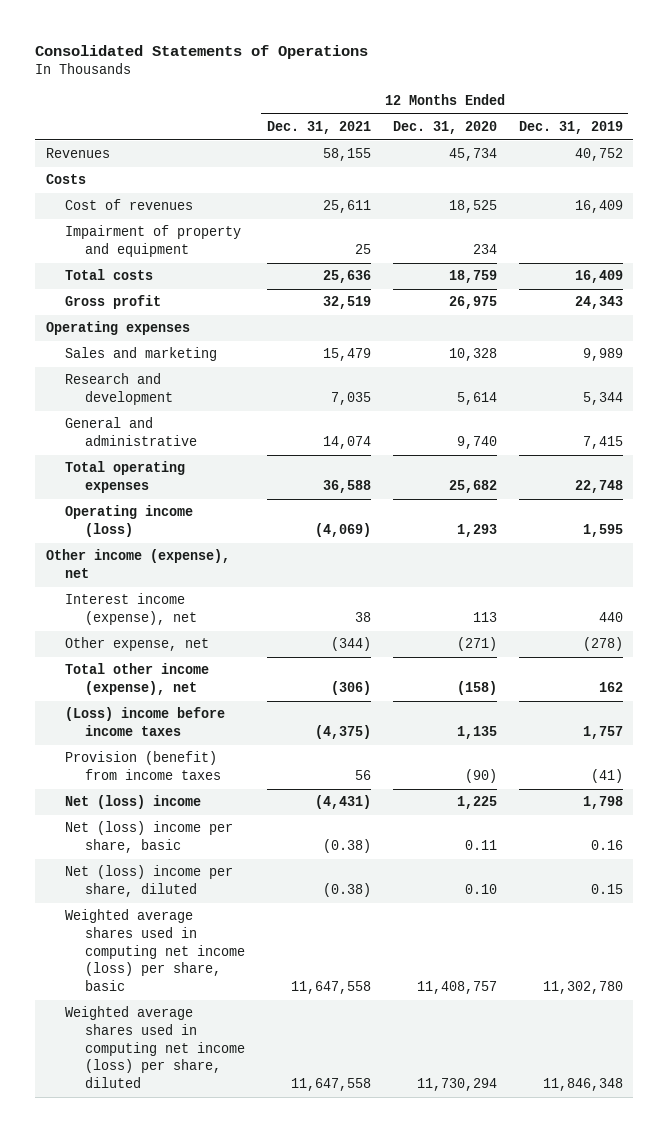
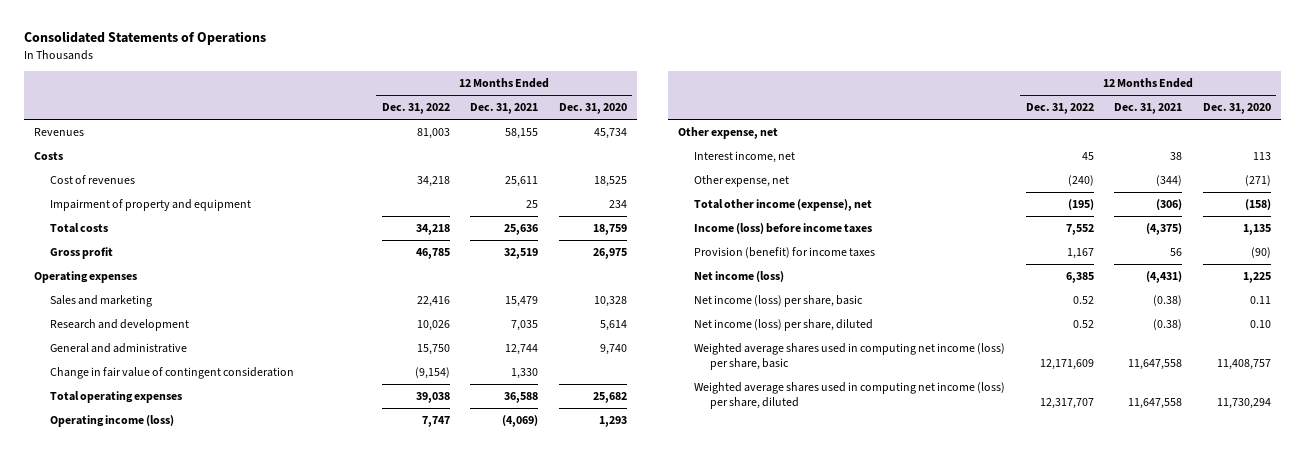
[518,121,623,135] Dec. 31, 2019 -> none
none -> [381,103,450,115] Dec. 31, 2022
[322,436,371,450] 14,074 -> [505,344,539,356] 12,744
none -> [49,367,294,380] Change in fair value of contingent consideration
[45,549,230,579] Other income (expense), net -> [677,127,778,140] Other expense, net
[65,593,198,626] Interest income (expense), net -> [693,151,795,164] Interest income, net
[65,707,226,737] (Loss) income before income taxes -> [693,223,872,235] Income (loss) before income taxes
[65,751,222,781] Provision (benefit) from income taxes -> [693,247,875,259] Provision (benefit) for income taxes
[65,795,202,810] Net (loss) income -> [693,271,784,283] Net income (loss)
[65,821,234,854] Net (loss) income per share, basic -> [693,295,863,308] Net income (loss) per share, basic
[65,865,234,898] Net (loss) income per share, diluted -> [693,319,873,332] Net income (loss) per share, diluted

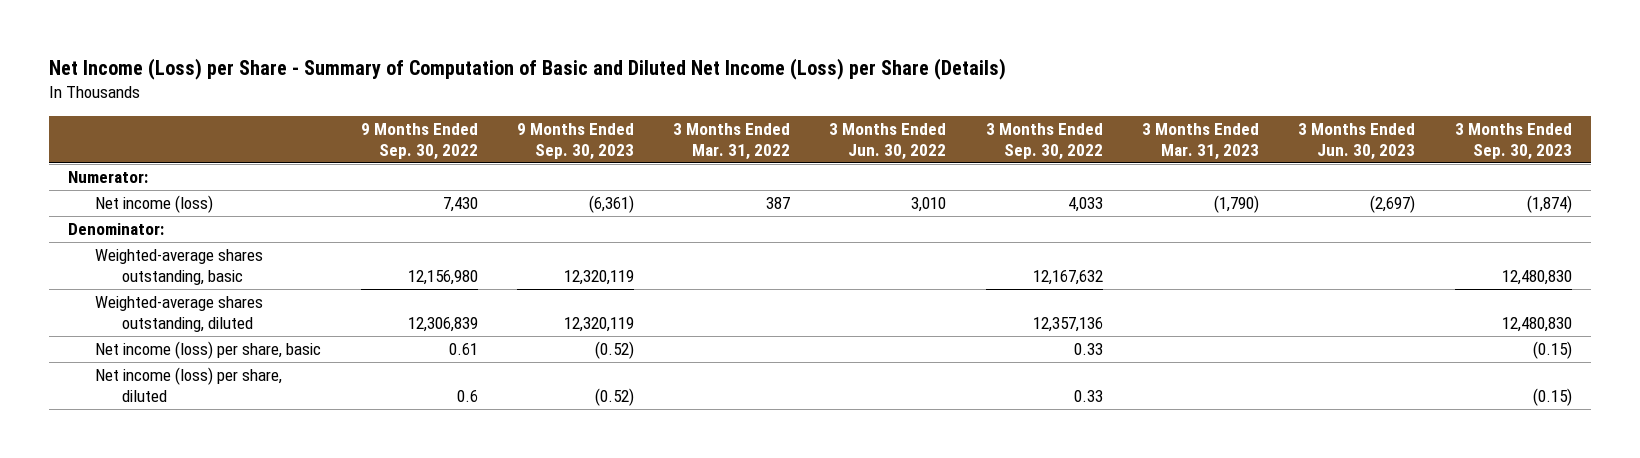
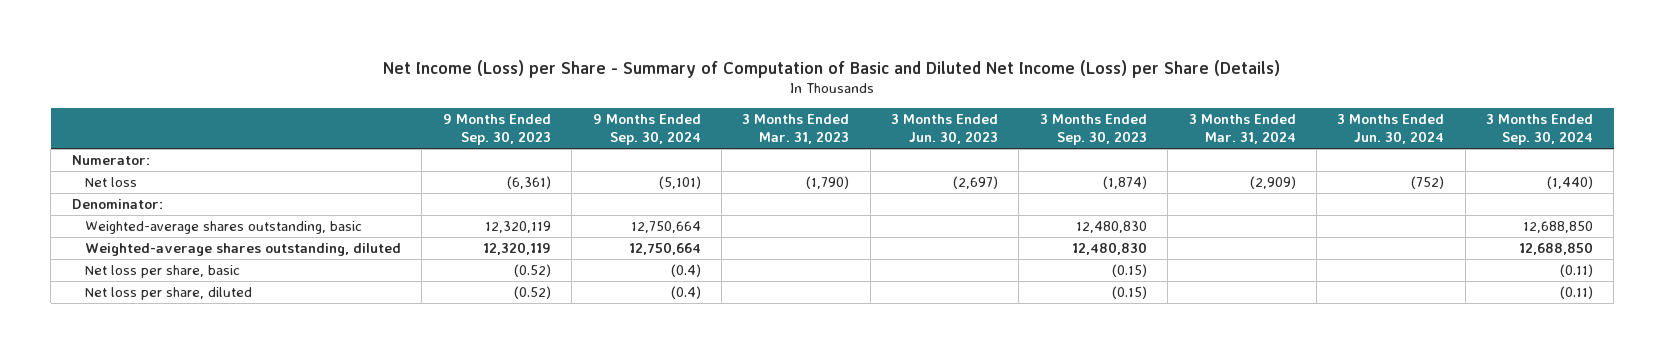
[360,122,478,161] 9 Months Ended Sep. 30, 2022 -> none
[673,122,791,161] 3 Months Ended Mar. 31, 2022 -> none
[829,122,947,161] 3 Months Ended Jun. 30, 2022 -> none
[985,122,1103,161] 3 Months Ended Sep. 30, 2022 -> none
none -> [592,114,701,146] 9 Months Ended Sep. 30, 2024
none -> [1188,114,1296,145] 3 Months Ended Mar. 31, 2024
none -> [1337,114,1445,145] 3 Months Ended Jun. 30, 2024
none -> [1486,114,1594,146] 3 Months Ended Sep. 30, 2024
[95,195,214,214] Net income (loss) -> [85,177,138,188] Net loss
[95,341,322,360] Net income (loss) per share, basic -> [85,265,241,279] Net loss per share, basic
[95,367,283,403] Net income (loss) per share, diluted -> [85,287,253,301] Net loss per share, diluted

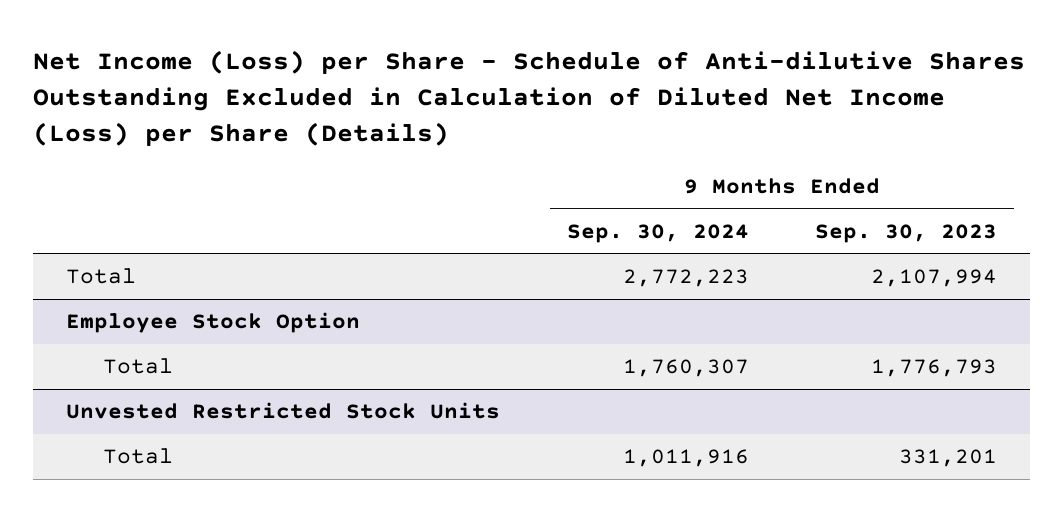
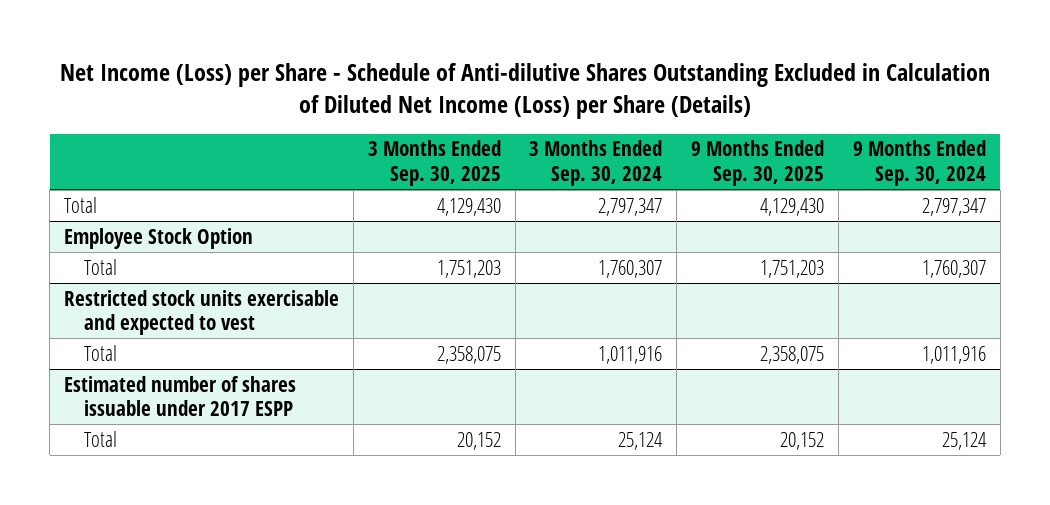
[815,223,998,243] Sep. 30, 2023 -> none
none -> [367,140,501,186] 3 Months Ended Sep. 30, 2025
none -> [529,140,663,186] 3 Months Ended Sep. 30, 2024
none -> [691,140,825,186] 9 Months Ended Sep. 30, 2025
[622,269,749,288] 2,772,223 -> [922,197,987,216] 2,797,347
[66,402,501,420] Unvested Restricted Stock Units -> [63,289,339,336] Restricted stock units exercisable and expected to vest
none -> [63,375,296,417] Estimated number of shares issuable under 2017 ESPP
none -> [83,430,117,447] Total

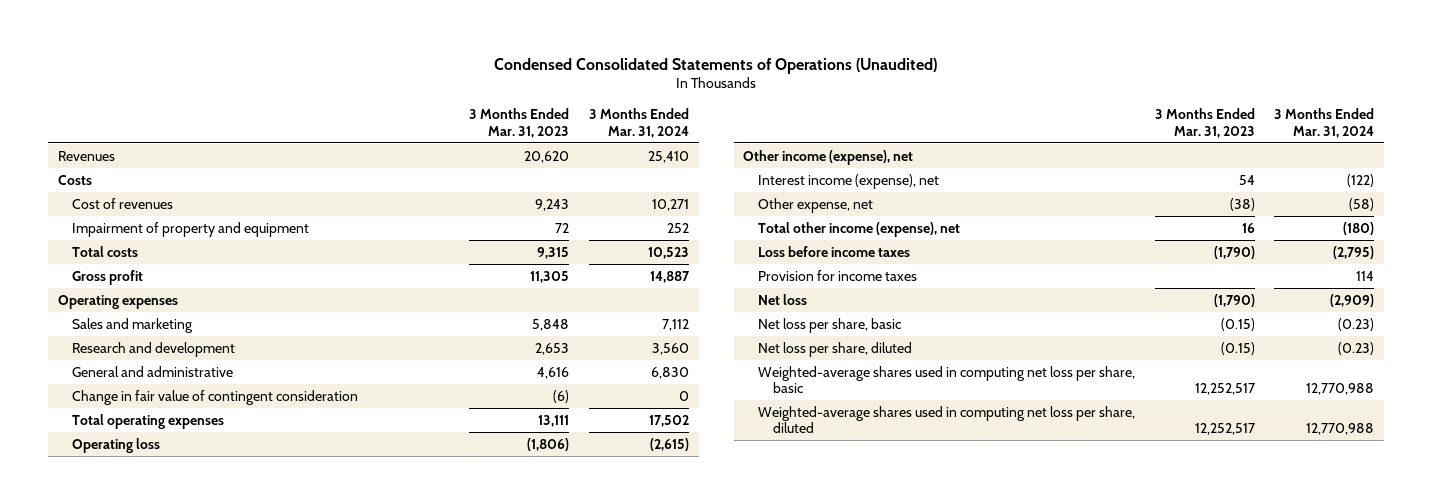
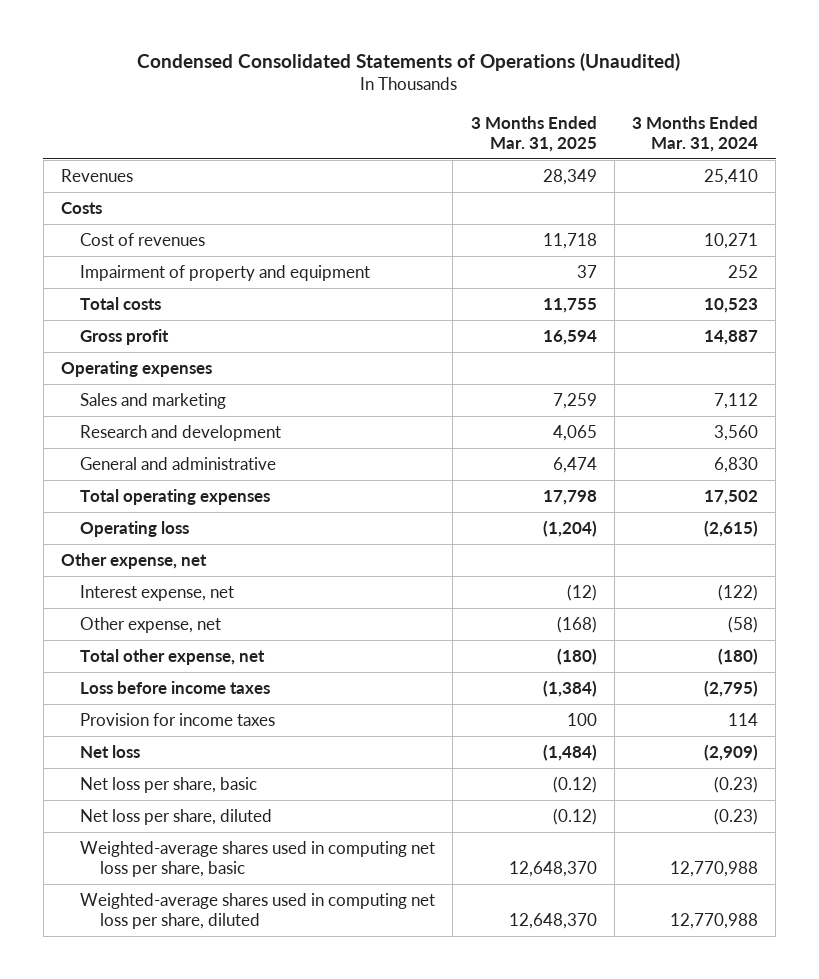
[469,108,570,138] 3 Months Ended Mar. 31, 2023 -> none
none -> [470,115,597,152] 3 Months Ended Mar. 31, 2025
[72,390,359,406] Change in fair value of contingent consideration -> none
[743,150,914,166] Other income (expense), net -> [60,552,207,569] Other expense, net
[758,174,940,190] Interest income (expense), net -> [80,584,235,601] Interest expense, net
[758,222,961,238] Total other income (expense), net -> [80,648,266,665] Total other expense, net

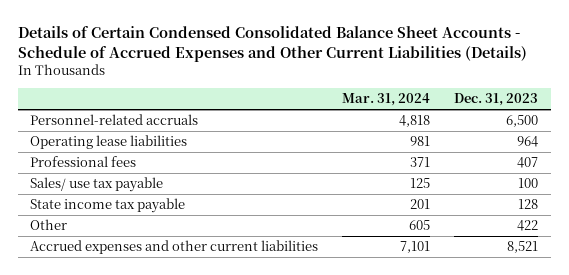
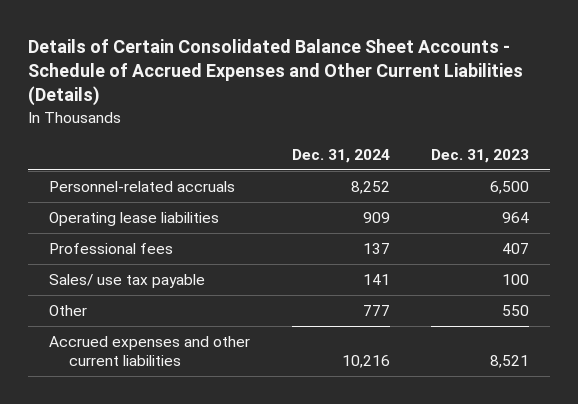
[17,25,527,62] Details of Certain Condensed Consolidated Balance Sheet Accounts - Schedule of Accrued Expenses and Other Current Liabilities (Details) -> [28,38,524,107] Details of Certain Consolidated Balance Sheet Accounts - Schedule of Accrued Expenses and Other Current Liabilities (Details)
[342,93,431,107] Mar. 31, 2024 -> none
none -> [291,148,390,163] Dec. 31, 2024
[30,198,186,214] State income tax payable -> none
[517,220,539,232] 422 -> [502,305,530,317] 550

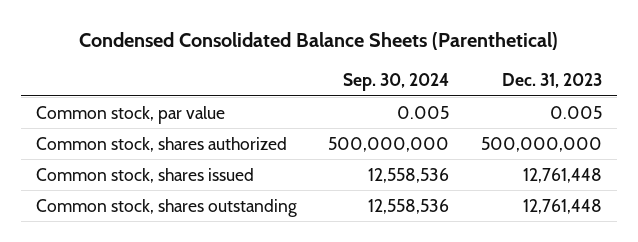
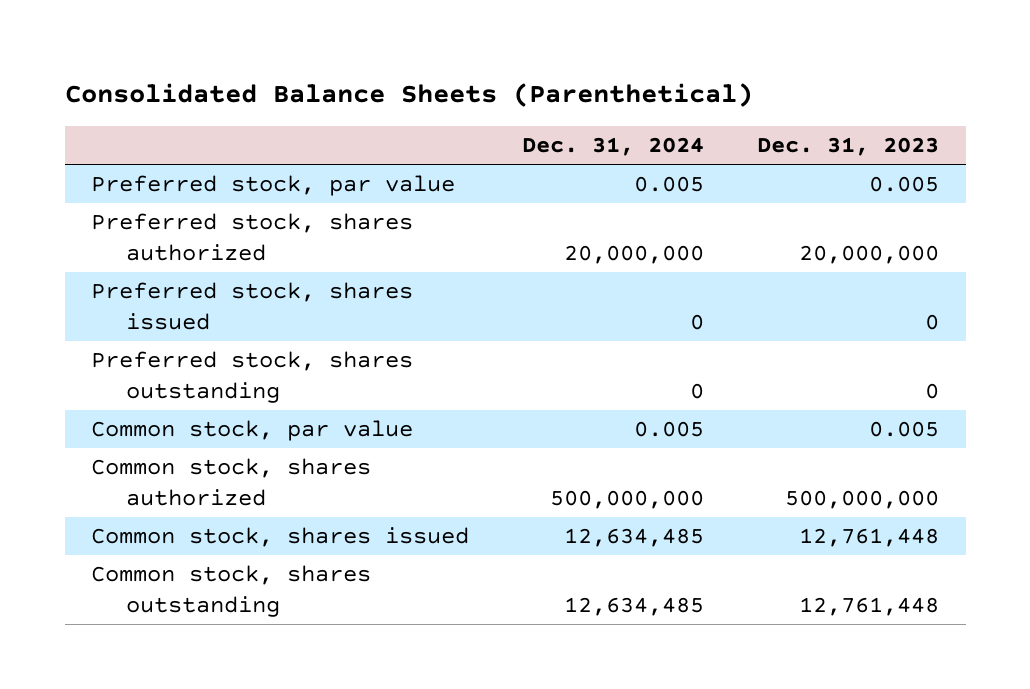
[78,32,558,51] Condensed Consolidated Balance Sheets (Parenthetical) -> [64,82,753,107] Consolidated Balance Sheets (Parenthetical)
[343,73,450,92] Sep. 30, 2024 -> none
none -> [522,137,705,157] Dec. 31, 2024
none -> [91,175,456,197] Preferred stock, par value
none -> [91,213,414,262] Preferred stock, shares authorized
none -> [91,282,414,331] Preferred stock, shares issued
none -> [91,351,414,404] Preferred stock, shares outstanding

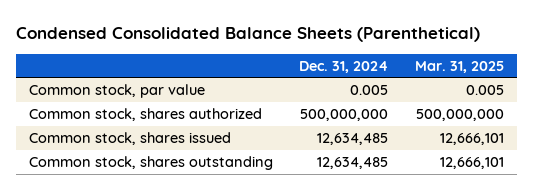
[64,82,753,107] Consolidated Balance Sheets (Parenthetical) -> [16,26,481,42] Condensed Consolidated Balance Sheets (Parenthetical)
[757,137,940,157] Dec. 31, 2023 -> none
none -> [414,60,504,73] Mar. 31, 2025
[91,175,456,197] Preferred stock, par value -> none
[91,213,414,262] Preferred stock, shares authorized -> none
[91,282,414,331] Preferred stock, shares issued -> none
[91,351,414,404] Preferred stock, shares outstanding -> none

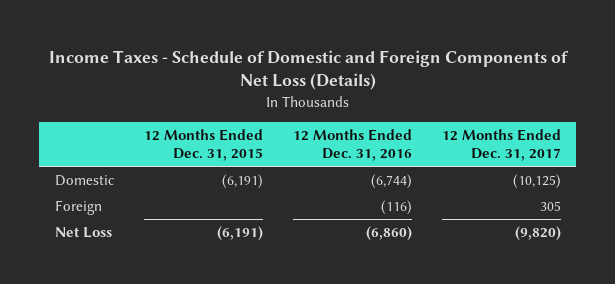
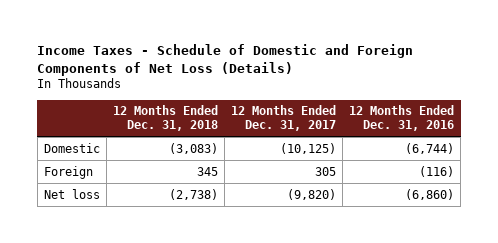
[143,128,263,162] 12 Months Ended Dec. 31, 2015 -> none
none -> [113,105,219,132] 12 Months Ended Dec. 31, 2018
[54,226,112,238] Net Loss -> [43,188,100,199] Net loss

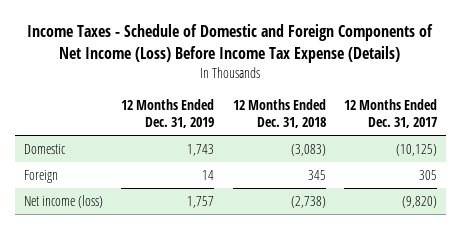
[37,44,414,76] Income Taxes - Schedule of Domestic and Foreign Components of Net Loss (Details) -> [27,23,434,63] Income Taxes - Schedule of Domestic and Foreign Components of Net Income (Loss) Before Income Tax Expense (Details)
[349,105,455,132] 12 Months Ended Dec. 31, 2016 -> none
none -> [121,98,215,129] 12 Months Ended Dec. 31, 2019
[43,188,100,199] Net loss -> [24,194,104,208] Net income (loss)

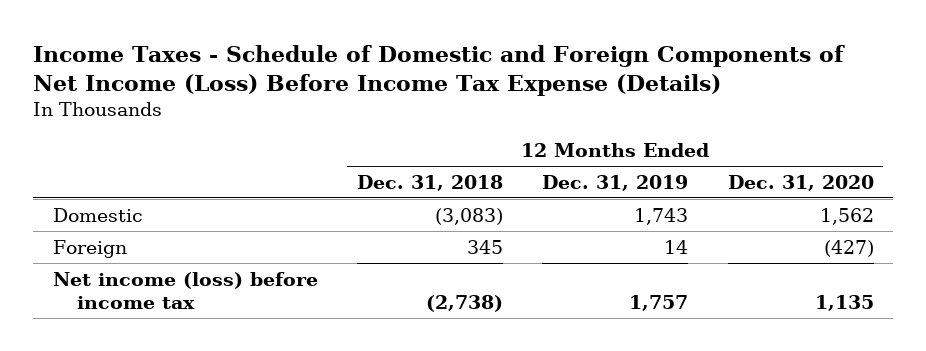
[343,98,437,129] 12 Months Ended Dec. 31, 2017 -> none
none -> [727,174,874,191] Dec. 31, 2020
[24,194,104,208] Net income (loss) -> [52,271,318,309] Net income (loss) before income tax

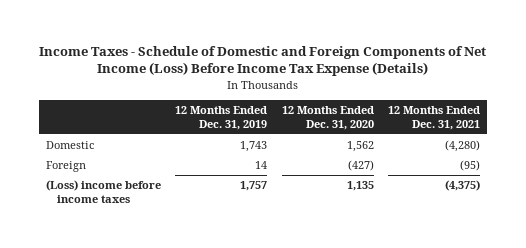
[357,174,504,191] Dec. 31, 2018 -> none
none -> [387,105,480,130] 12 Months Ended Dec. 31, 2021
[52,271,318,309] Net income (loss) before income tax -> [45,179,161,204] (Loss) income before income taxes

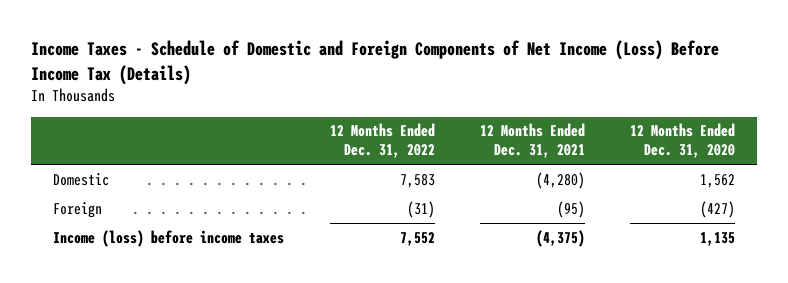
[38,46,486,77] Income Taxes - Schedule of Domestic and Foreign Components of Net Income (Loss) Before Income Tax Expense (Details) -> [30,40,719,85] Income Taxes - Schedule of Domestic and Foreign Components of Net Income (Loss) Before Income Tax (Details)
[175,105,268,130] 12 Months Ended Dec. 31, 2019 -> none
none -> [329,123,435,159] 12 Months Ended Dec. 31, 2022
[45,179,161,204] (Loss) income before income taxes -> [53,229,285,247] Income (loss) before income taxes

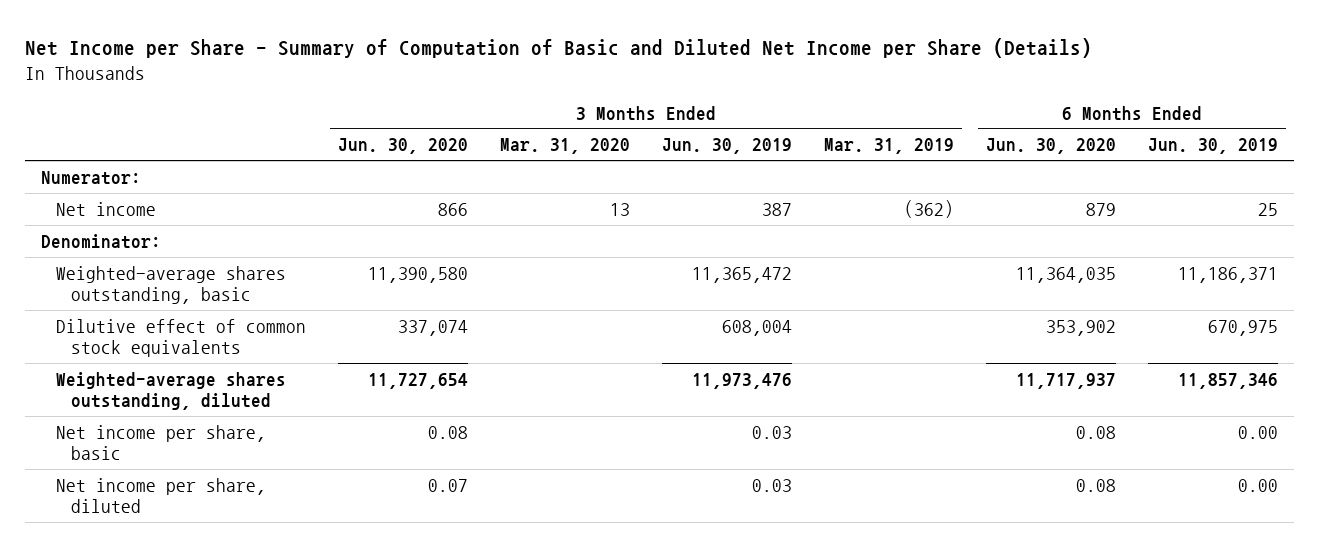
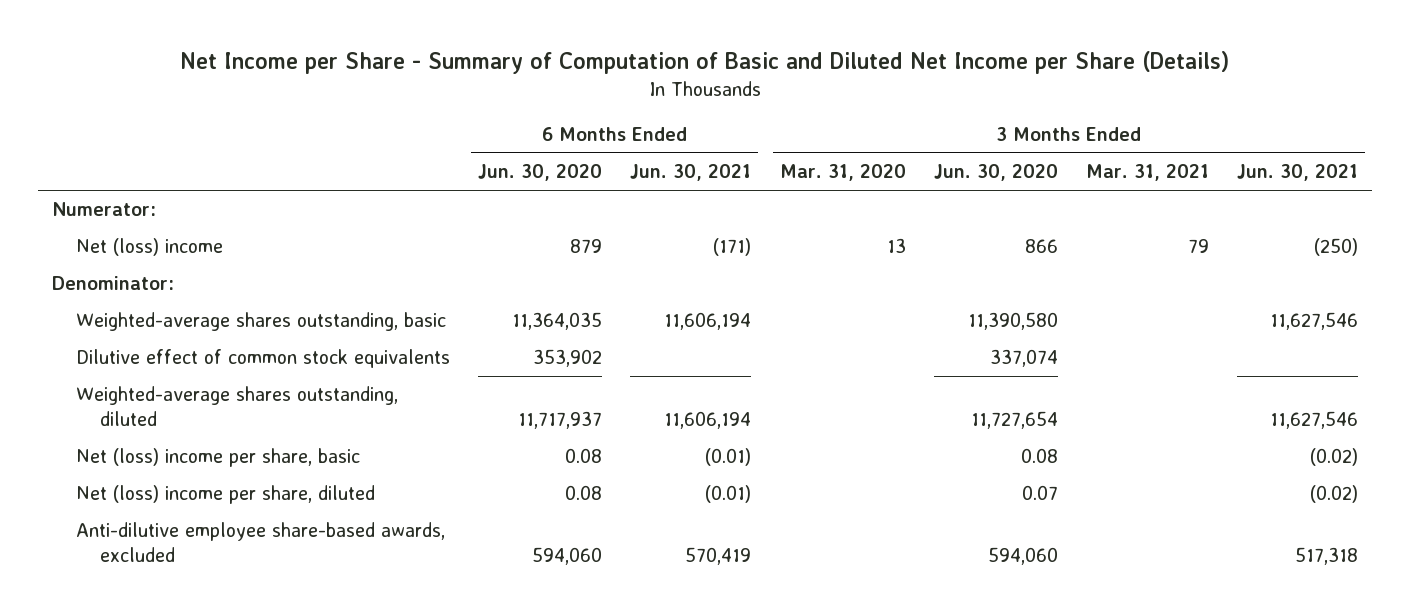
[662,138,793,155] Jun. 30, 2019 -> none
[824,138,955,155] Mar. 31, 2019 -> none
[1148,138,1279,155] Jun. 30, 2019 -> none
none -> [630,164,752,182] Jun. 30, 2021
none -> [1086,164,1210,182] Mar. 31, 2021
none -> [1237,164,1359,182] Jun. 30, 2021
[56,201,157,216] Net income -> [76,238,224,257] Net (loss) income
[56,424,267,461] Net income per share, basic -> [76,448,361,468] Net (loss) income per share, basic
[56,477,267,514] Net income per share, diluted -> [76,485,376,505] Net (loss) income per share, diluted
none -> [76,522,446,562] Anti-dilutive employee share-based awards, excluded

